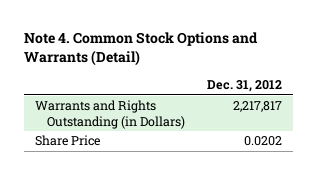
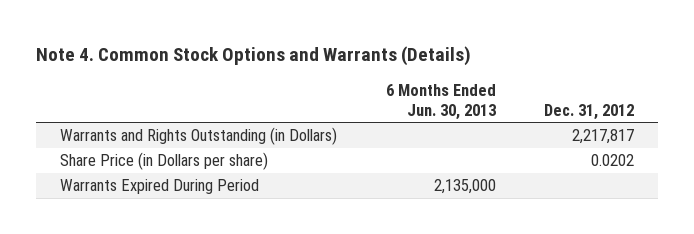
[23,32,258,67] Note 4. Common Stock Options and Warrants (Detail) -> [35,46,471,67] Note 4. Common Stock Options and Warrants (Details)
none -> [385,83,496,120] 6 Months Ended Jun. 30, 2013
[34,135,100,147] Share Price -> [59,152,268,171] Share Price (in Dollars per share)
none -> [59,179,259,195] Warrants Expired During Period

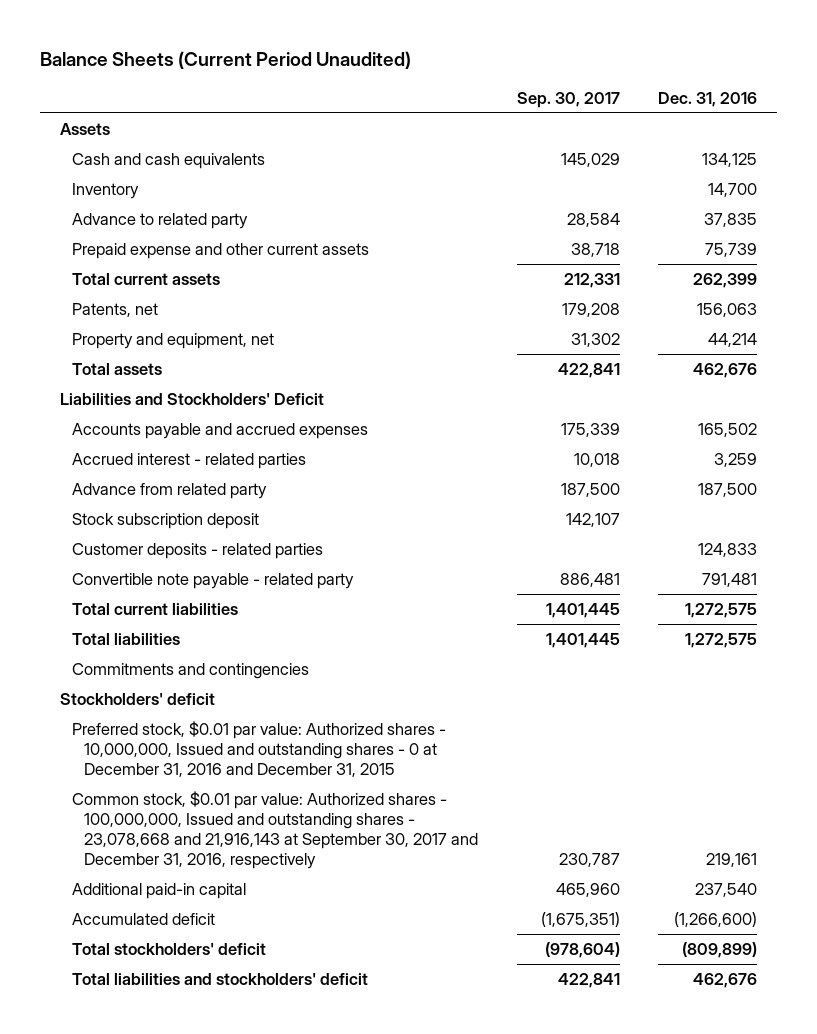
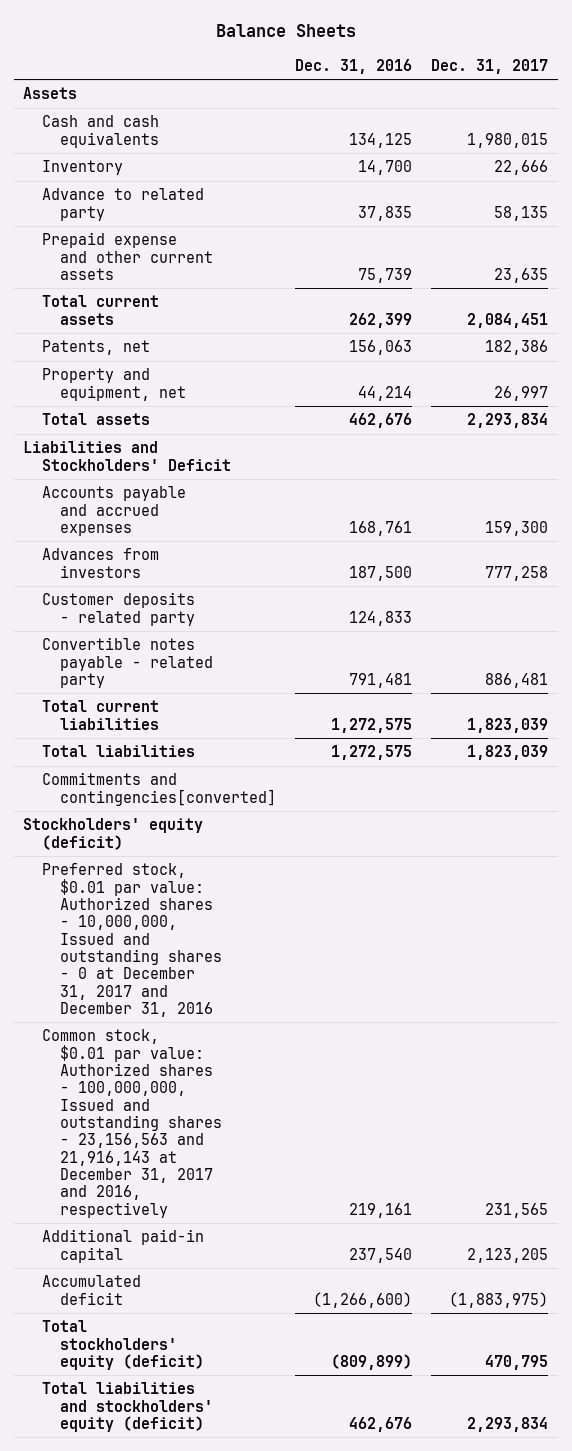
[40,51,412,70] Balance Sheets (Current Period Unaudited) -> [215,23,356,37] Balance Sheets
[516,91,620,108] Sep. 30, 2017 -> none
none -> [431,58,549,74] Dec. 31, 2017
[71,452,306,469] Accrued interest - related parties -> none
[71,512,259,529] Stock subscription deposit -> none
[698,422,758,437] 165,502 -> [349,520,413,536] 168,761
[71,482,267,499] Advance from related party -> [41,548,159,578] Advances from investors
[71,542,323,559] Customer deposits - related parties -> [41,592,196,626] Customer deposits - related party
[71,572,354,589] Convertible note payable - related party -> [41,637,214,688] Convertible notes payable - related party
[71,662,309,679] Commitments and contingencies -> [41,772,277,806] Commitments and contingencies[converted]
[59,692,215,705] Stockholders' deficit -> [23,818,204,850] Stockholders' equity (deficit)
[71,720,446,778] Preferred stock, $0.01 par value: Authorized shares - 10,000,000, Issued and outstanding shares - 0 at December 31, 2016 and December 31, 2015 -> [41,863,223,1017] Preferred stock, $0.01 par value: Authorized shares - 10,000,000, Issued and outstanding shares - 0 at December 31, 2017 and December 31, 2016
[71,790,479,870] Common stock, $0.01 par value: Authorized shares - 100,000,000, Issued and outstanding shares - 23,078,668 and 21,916,143 at September 30, 2017 and December 31, 2016, respectively -> [41,1029,223,1218] Common stock, $0.01 par value: Authorized shares - 100,000,000, Issued and outstanding shares - 23,156,563 and 21,916,143 at December 31, 2017 and 2016, respectively
[71,942,266,955] Total stockholders' deficit -> [41,1320,205,1370] Total stockholders' equity (deficit)
[71,972,368,985] Total liabilities and stockholders' deficit -> [41,1382,214,1432] Total liabilities and stockholders' equity (deficit)

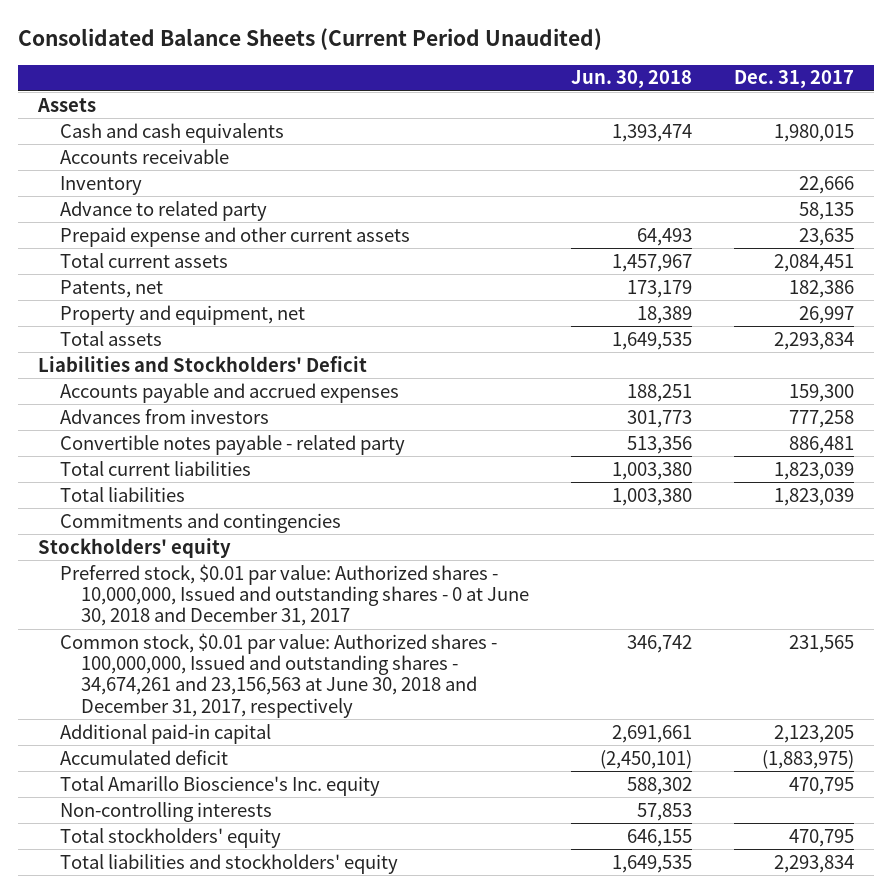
[215,23,356,37] Balance Sheets -> [17,28,602,51] Consolidated Balance Sheets (Current Period Unaudited)
[295,58,413,74] Dec. 31, 2016 -> none
none -> [570,70,692,89] Jun. 30, 2018
none -> [59,148,229,164] Accounts receivable
[41,592,196,626] Customer deposits - related party -> none
[41,772,277,806] Commitments and contingencies[converted] -> [59,512,341,533] Commitments and contingencies
[23,818,204,850] Stockholders' equity (deficit) -> [38,537,232,558] Stockholders' equity
[41,863,223,1017] Preferred stock, $0.01 par value: Authorized shares - 10,000,000, Issued and outstanding shares - 0 at December 31, 2017 and December 31, 2016 -> [59,563,530,627] Preferred stock, $0.01 par value: Authorized shares - 10,000,000, Issued and outstanding shares - 0 at June 30, 2018 and December 31, 2017
[41,1029,223,1218] Common stock, $0.01 par value: Authorized shares - 100,000,000, Issued and outstanding shares - 23,156,563 and 21,916,143 at December 31, 2017 and 2016, respectively -> [59,632,497,718] Common stock, $0.01 par value: Authorized shares - 100,000,000, Issued and outstanding shares - 34,674,261 and 23,156,563 at June 30, 2018 and December 31, 2017, respectively
[41,1320,205,1370] Total stockholders' equity (deficit) -> [59,775,380,796] Total Amarillo Bioscience's Inc. equity
none -> [59,801,272,822] Non-controlling interests
none -> [59,827,281,848] Total stockholders' equity
[41,1382,214,1432] Total liabilities and stockholders' equity (deficit) -> [59,853,398,874] Total liabilities and stockholders' equity

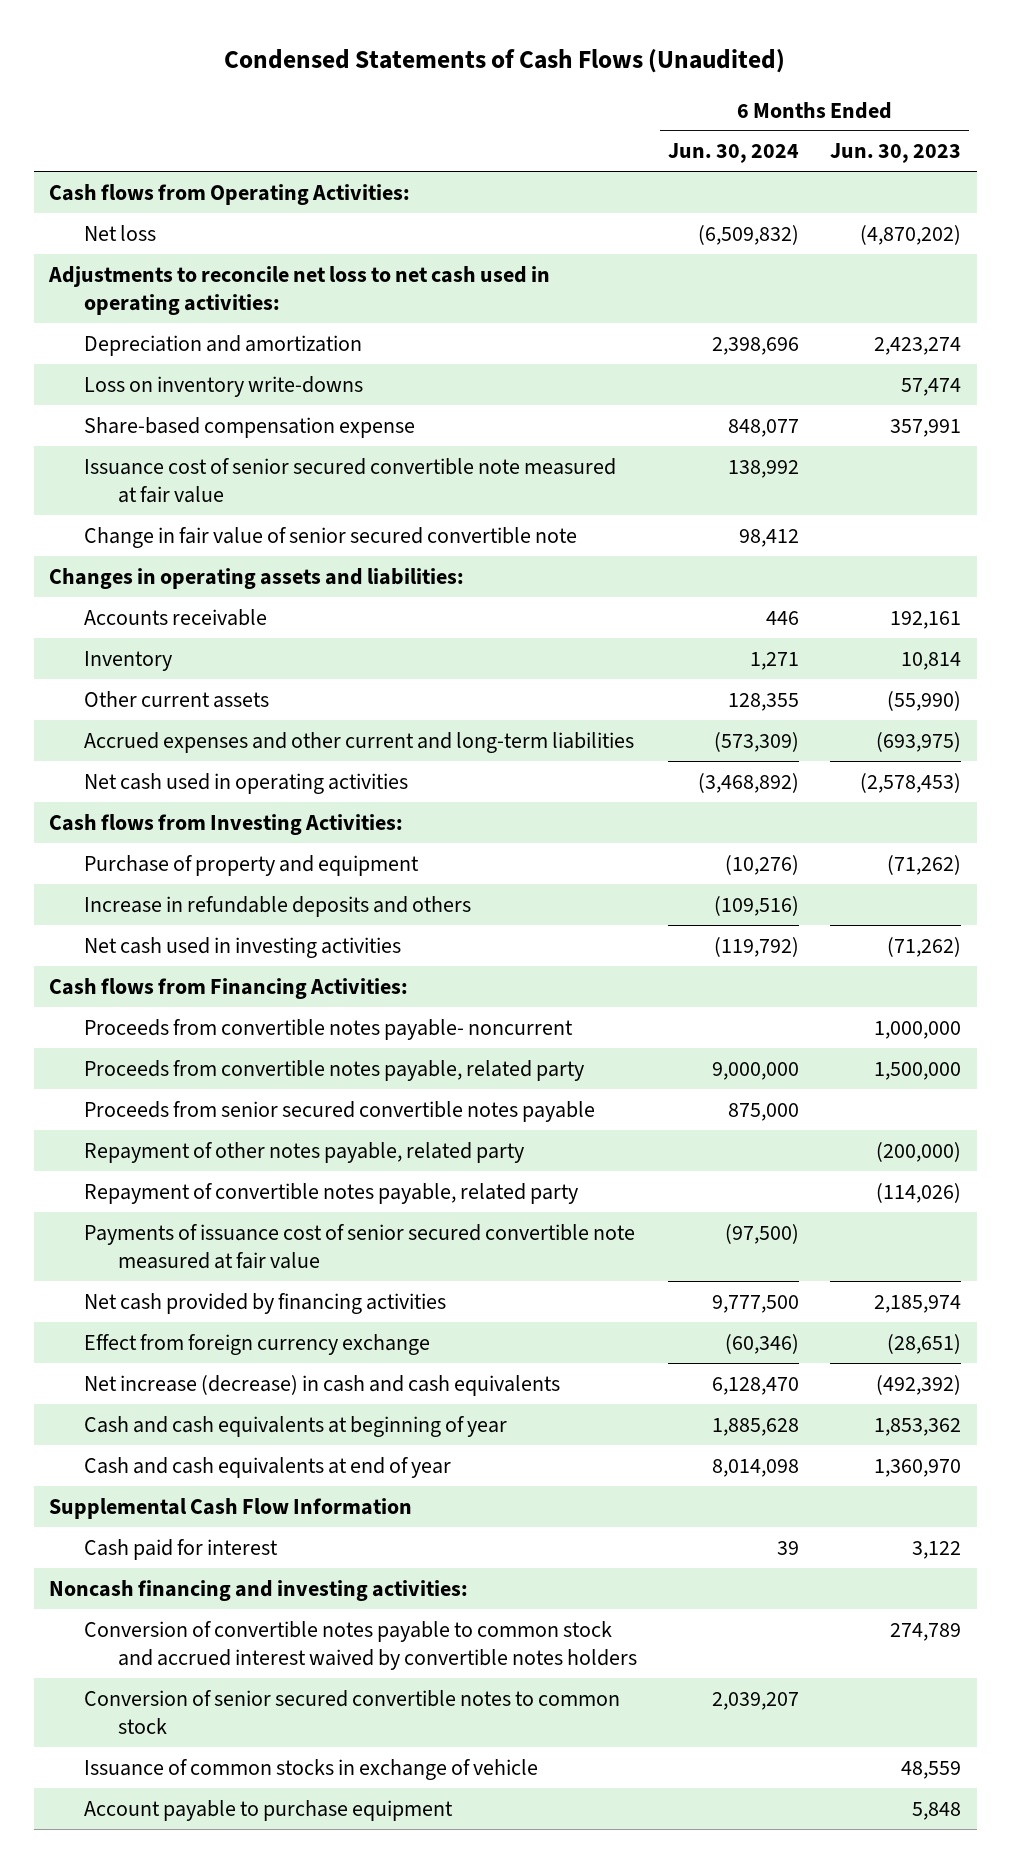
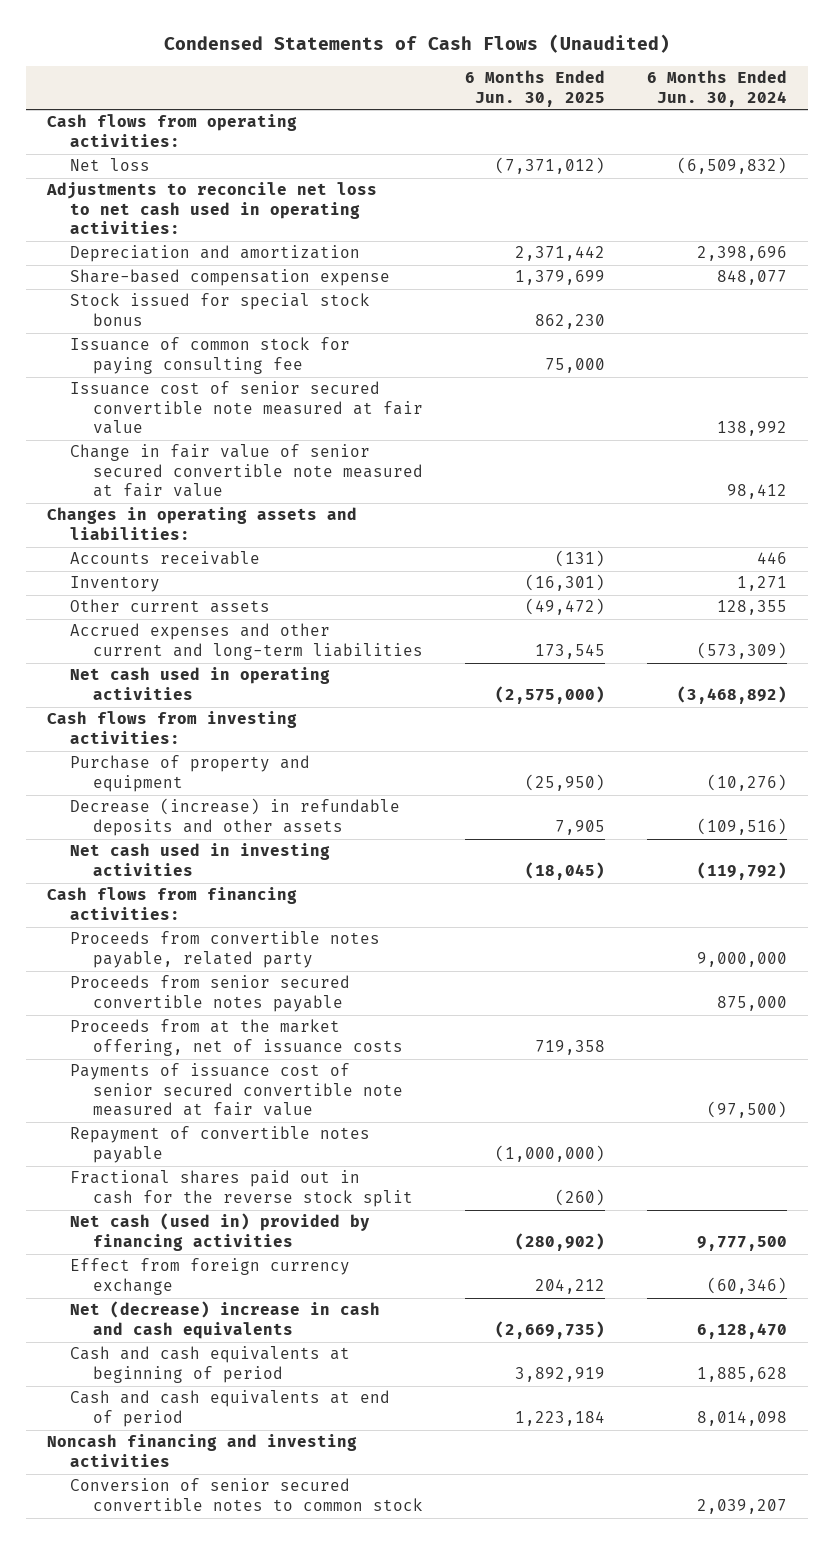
[830,143,962,164] Jun. 30, 2023 -> none
none -> [465,70,606,107] 6 Months Ended Jun. 30, 2025
[49,183,411,205] Cash flows from Operating Activities: -> [47,114,298,147] Cash flows from operating activities:
[83,375,363,397] Loss on inventory write-downs -> none
none -> [70,293,371,326] Stock issued for special stock bonus
none -> [70,337,351,374] Issuance of common stock for paying consulting fee
[83,526,577,548] Change in fair value of senior secured convertible note -> [70,444,424,498] Change in fair value of senior secured convertible note measured at fair value
[49,813,404,835] Cash flows from Investing Activities: -> [47,711,298,744] Cash flows from investing activities:
[83,895,471,917] Increase in refundable deposits and others -> [70,798,401,836] Decrease (increase) in refundable deposits and other assets
[83,1018,573,1040] Proceeds from convertible notes payable- noncurrent -> none
[49,977,409,999] Cash flows from Financing Activities: -> [47,887,298,920] Cash flows from financing activities:
[83,1141,524,1163] Repayment of other notes payable, related party -> none
[83,1182,578,1204] Repayment of convertible notes payable, related party -> none
none -> [70,1019,404,1056] Proceeds from at the market offering, net of issuance costs
none -> [70,1126,371,1163] Repayment of convertible notes payable
none -> [70,1170,414,1207] Fractional shares paid out in cash for the reverse stock split
[83,1292,446,1314] Net cash provided by financing activities -> [70,1213,371,1251] Net cash (used in) provided by financing activities
[49,1497,413,1519] Supplemental Cash Flow Information -> none
[83,1538,278,1560] Cash paid for interest -> none
[83,1620,637,1670] Conversion of convertible notes payable to common stock and accrued interest waived by convertible notes holders -> none
[83,1374,560,1396] Net increase (decrease) in cash and cash equivalents -> [70,1301,381,1339] Net (decrease) increase in cash and cash equivalents
[83,1415,507,1437] Cash and cash equivalents at beginning of year -> [70,1346,351,1383] Cash and cash equivalents at beginning of period
[83,1456,451,1478] Cash and cash equivalents at end of year -> [70,1390,391,1427] Cash and cash equivalents at end of period
[49,1579,469,1601] Noncash financing and investing activities: -> [47,1434,358,1467] Noncash financing and investing activities
[83,1758,538,1780] Issuance of common stocks in exchange of vehicle -> none
[83,1799,453,1821] Account payable to purchase equipment -> none

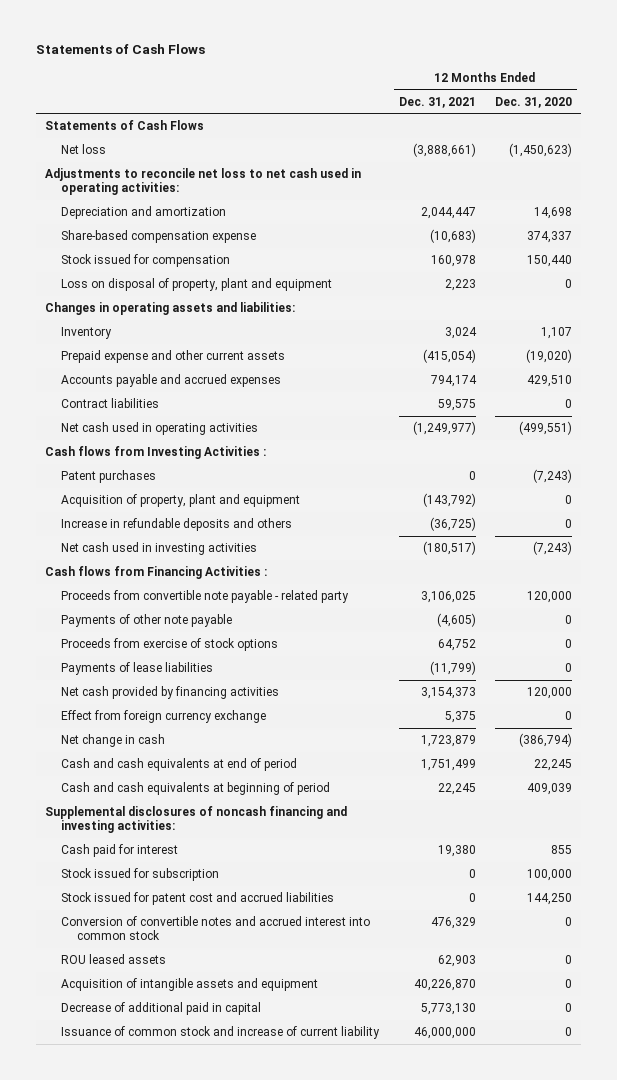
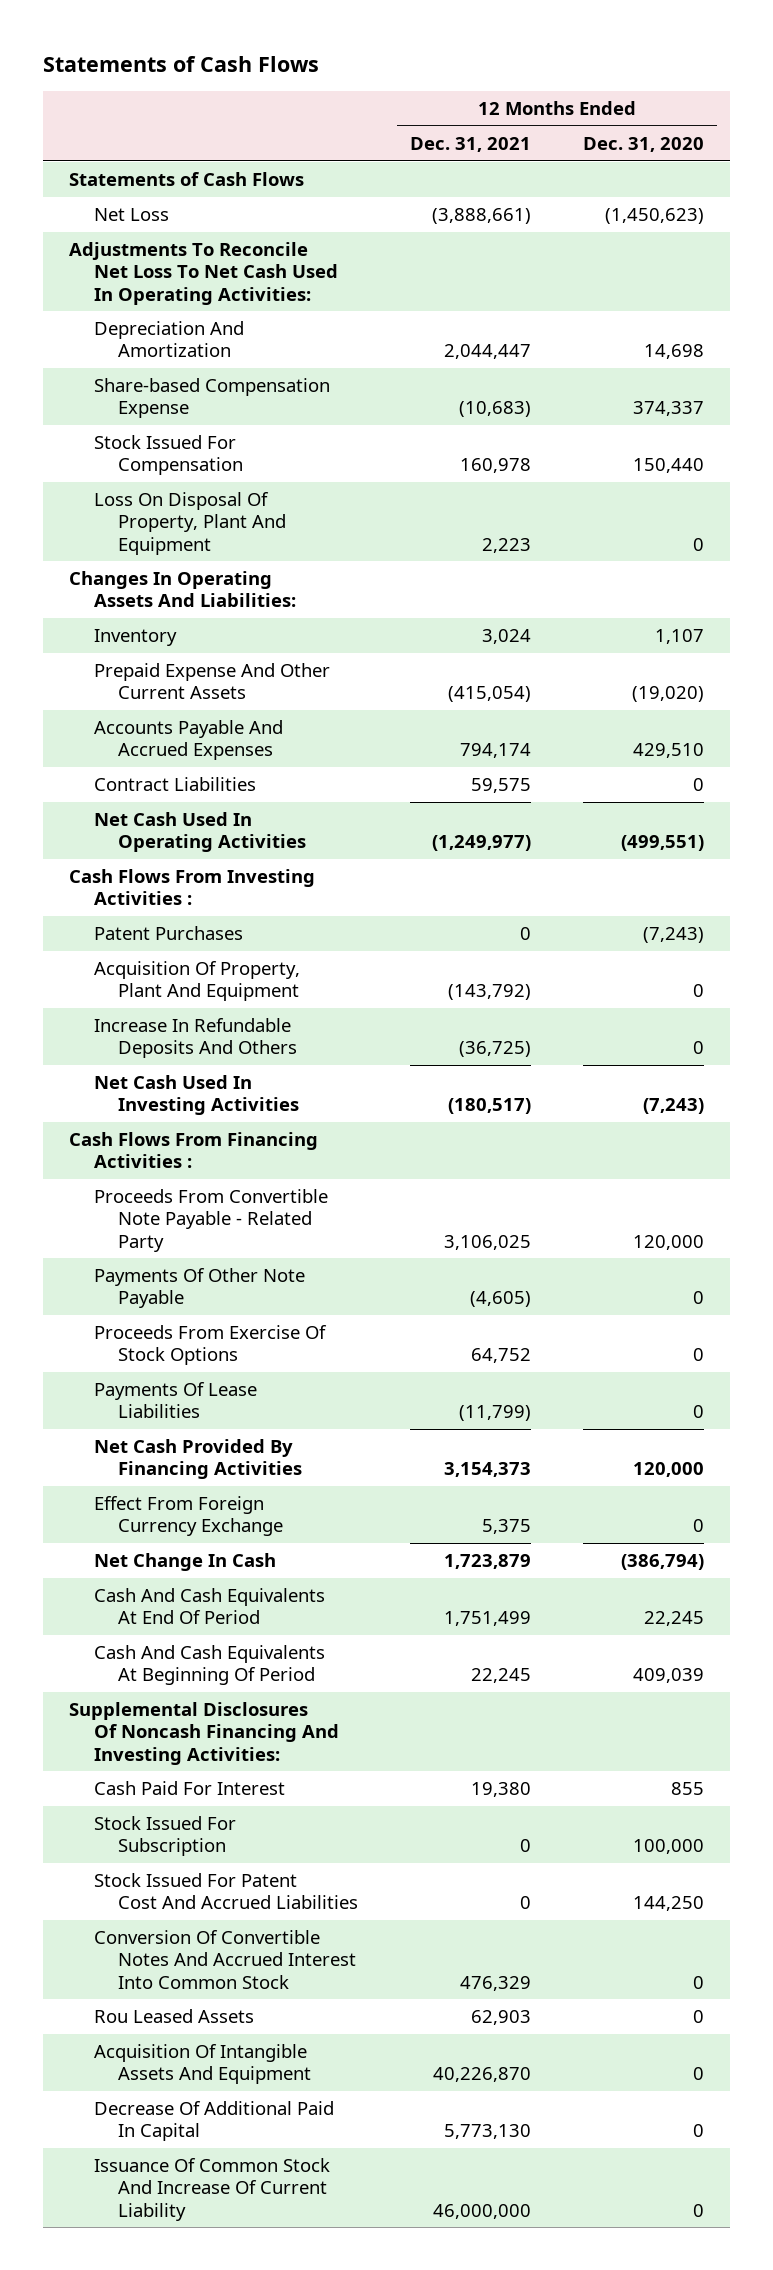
[61,143,107,154] Net loss -> [93,208,169,222] Net Loss
[45,167,362,196] Adjustments to reconcile net loss to net cash used in operating activities: -> [69,242,338,305] Adjustments To Reconcile Net Loss To Net Cash Used In Operating Activities:
[61,205,227,219] Depreciation and amortization -> [93,321,244,358] Depreciation And Amortization
[61,229,257,243] Share-based compensation expense -> [93,378,330,419] Share-based Compensation Expense
[61,253,231,267] Stock issued for compensation -> [93,435,243,476] Stock Issued For Compensation
[61,277,333,291] Loss on disposal of property, plant and equipment -> [93,492,286,555] Loss On Disposal Of Property, Plant And Equipment
[45,301,296,315] Changes in operating assets and liabilities: -> [69,571,296,608] Changes In Operating Assets And Liabilities:
[61,349,286,363] Prepaid expense and other current assets -> [93,663,330,700] Prepaid Expense And Other Current Assets
[61,373,282,387] Accounts payable and accrued expenses -> [93,720,283,761] Accounts Payable And Accrued Expenses
[61,397,160,408] Contract liabilities -> [93,777,256,792] Contract Liabilities
[61,421,259,435] Net cash used in operating activities -> [93,812,306,853] Net Cash Used In Operating Activities
[45,445,267,459] Cash flows from Investing Activities : -> [69,869,316,906] Cash Flows From Investing Activities :
[61,469,157,483] Patent purchases -> [93,926,243,941] Patent Purchases
[61,493,301,507] Acquisition of property, plant and equipment -> [93,961,300,1002] Acquisition Of Property, Plant And Equipment
[61,517,293,531] Increase in refundable deposits and others -> [93,1018,297,1059] Increase In Refundable Deposits And Others
[61,541,258,555] Net cash used in investing activities -> [93,1075,299,1116] Net Cash Used In Investing Activities
[45,565,268,579] Cash flows from Financing Activities : -> [69,1132,319,1169] Cash Flows From Financing Activities :
[61,589,350,603] Proceeds from convertible note payable - related party -> [93,1189,328,1252] Proceeds From Convertible Note Payable - Related Party
[61,613,233,627] Payments of other note payable -> [93,1268,305,1309] Payments Of Other Note Payable
[61,637,279,651] Proceeds from exercise of stock options -> [93,1325,327,1366] Proceeds From Exercise Of Stock Options
[61,661,214,675] Payments of lease liabilities -> [93,1382,257,1419] Payments Of Lease Liabilities
[61,685,280,699] Net cash provided by financing activities -> [93,1439,302,1480] Net Cash Provided By Financing Activities
[61,709,267,723] Effect from foreign currency exchange -> [93,1496,283,1537] Effect From Foreign Currency Exchange
[61,733,166,747] Net change in cash -> [93,1553,276,1572] Net Change In Cash
[61,757,298,771] Cash and cash equivalents at end of period -> [93,1588,325,1625] Cash And Cash Equivalents At End Of Period
[61,781,331,795] Cash and cash equivalents at beginning of period -> [93,1645,325,1686] Cash And Cash Equivalents At Beginning Of Period
[45,805,348,834] Supplemental disclosures of noncash financing and investing activities: -> [69,1702,339,1765] Supplemental Disclosures Of Noncash Financing And Investing Activities:
[61,843,179,857] Cash paid for interest -> [93,1781,285,1796] Cash Paid For Interest
[61,867,220,881] Stock issued for subscription -> [93,1816,236,1857] Stock Issued For Subscription
[61,891,335,905] Stock issued for patent cost and accrued liabilities -> [93,1873,358,1910] Stock Issued For Patent Cost And Accrued Liabilities
[61,915,371,941] Conversion of convertible notes and accrued interest into common stock -> [93,1930,356,1989] Conversion Of Convertible Notes And Accrued Interest Into Common Stock
[61,953,167,964] ROU leased assets -> [93,2009,254,2024] Rou Leased Assets
[61,977,319,991] Acquisition of intangible assets and equipment -> [93,2044,311,2085] Acquisition Of Intangible Assets And Equipment
[61,1001,262,1015] Decrease of additional paid in capital -> [93,2101,334,2142] Decrease Of Additional Paid In Capital
[61,1025,381,1039] Issuance of common stock and increase of current liability -> [93,2158,330,2221] Issuance Of Common Stock And Increase Of Current Liability

